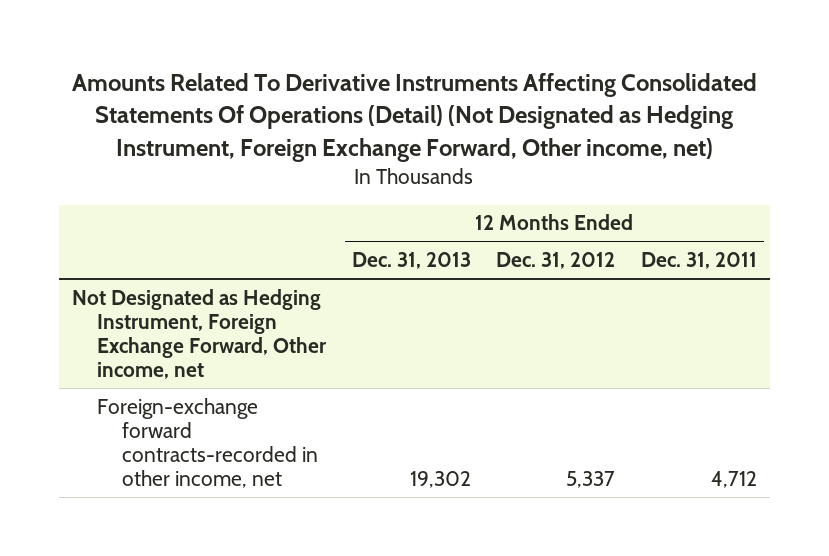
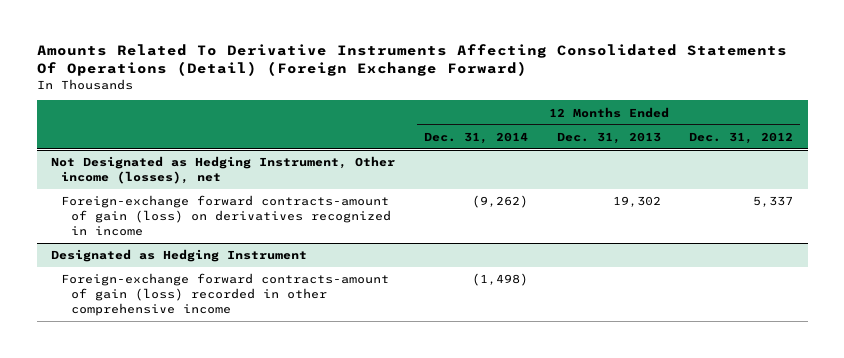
[72,73,758,162] Amounts Related To Derivative Instruments Affecting Consolidated Statements Of Operations (Detail) (Not Designated as Hedging Instrument, Foreign Exchange Forward, Other income, net) -> [36,43,787,77] Amounts Related To Derivative Instruments Affecting Consolidated Statements Of Operations (Detail) (Foreign Exchange Forward)
[641,252,758,270] Dec. 31, 2011 -> none
none -> [423,131,528,144] Dec. 31, 2014
[71,288,327,379] Not Designated as Hedging Instrument, Foreign Exchange Forward, Other income, net -> [51,156,396,185] Not Designated as Hedging Instrument, Other income (losses), net
[96,397,319,488] Foreign-exchange forward contracts-recorded in other income, net -> [61,195,392,237] Foreign-exchange forward contracts-amount of gain (loss) on derivatives recognized in income
none -> [51,249,308,263] Designated as Hedging Instrument
none -> [61,273,390,317] Foreign-exchange forward contracts-amount of gain (loss) recorded in other comprehensive income

